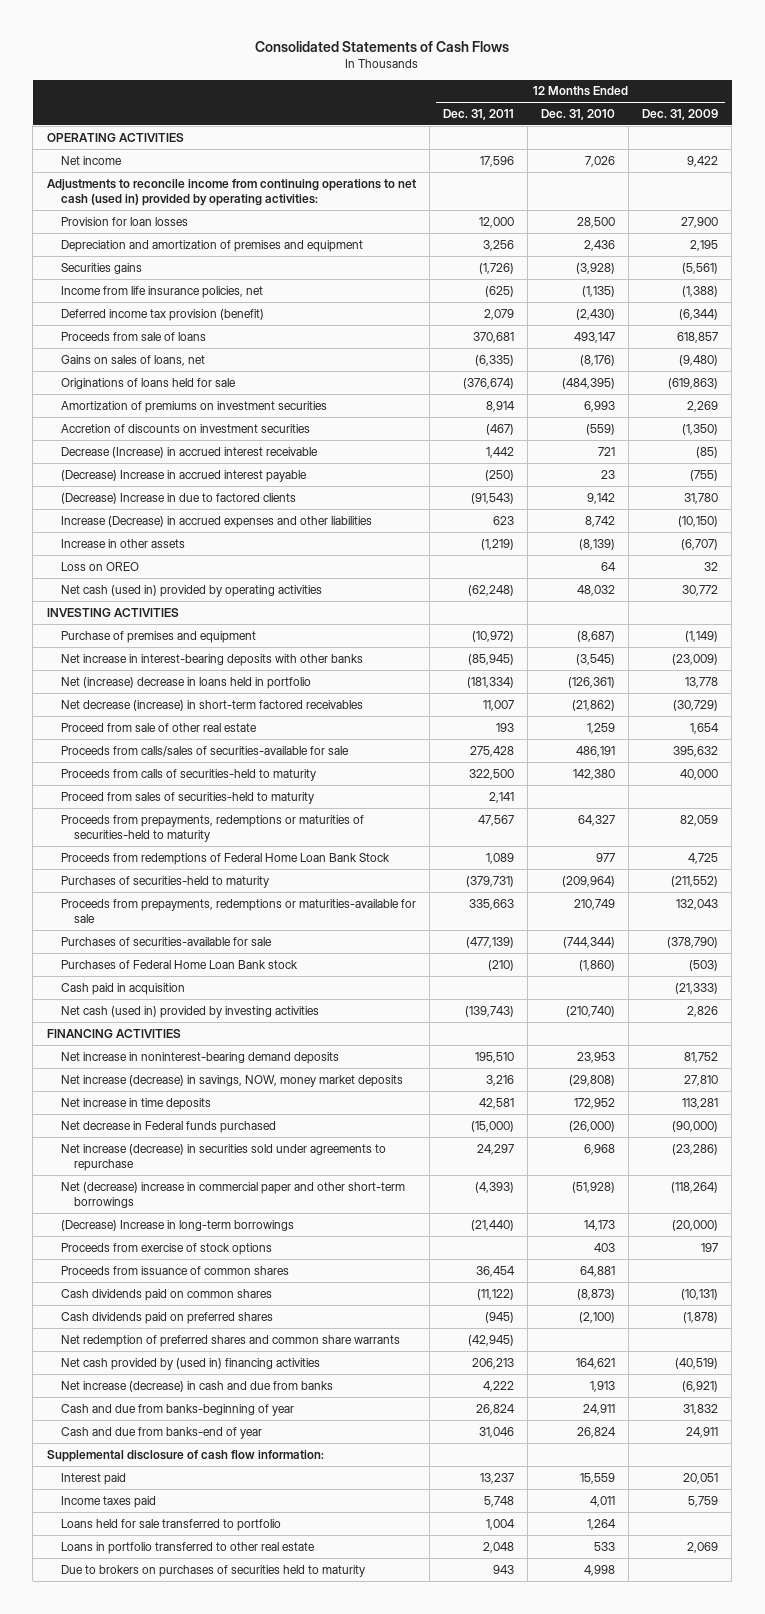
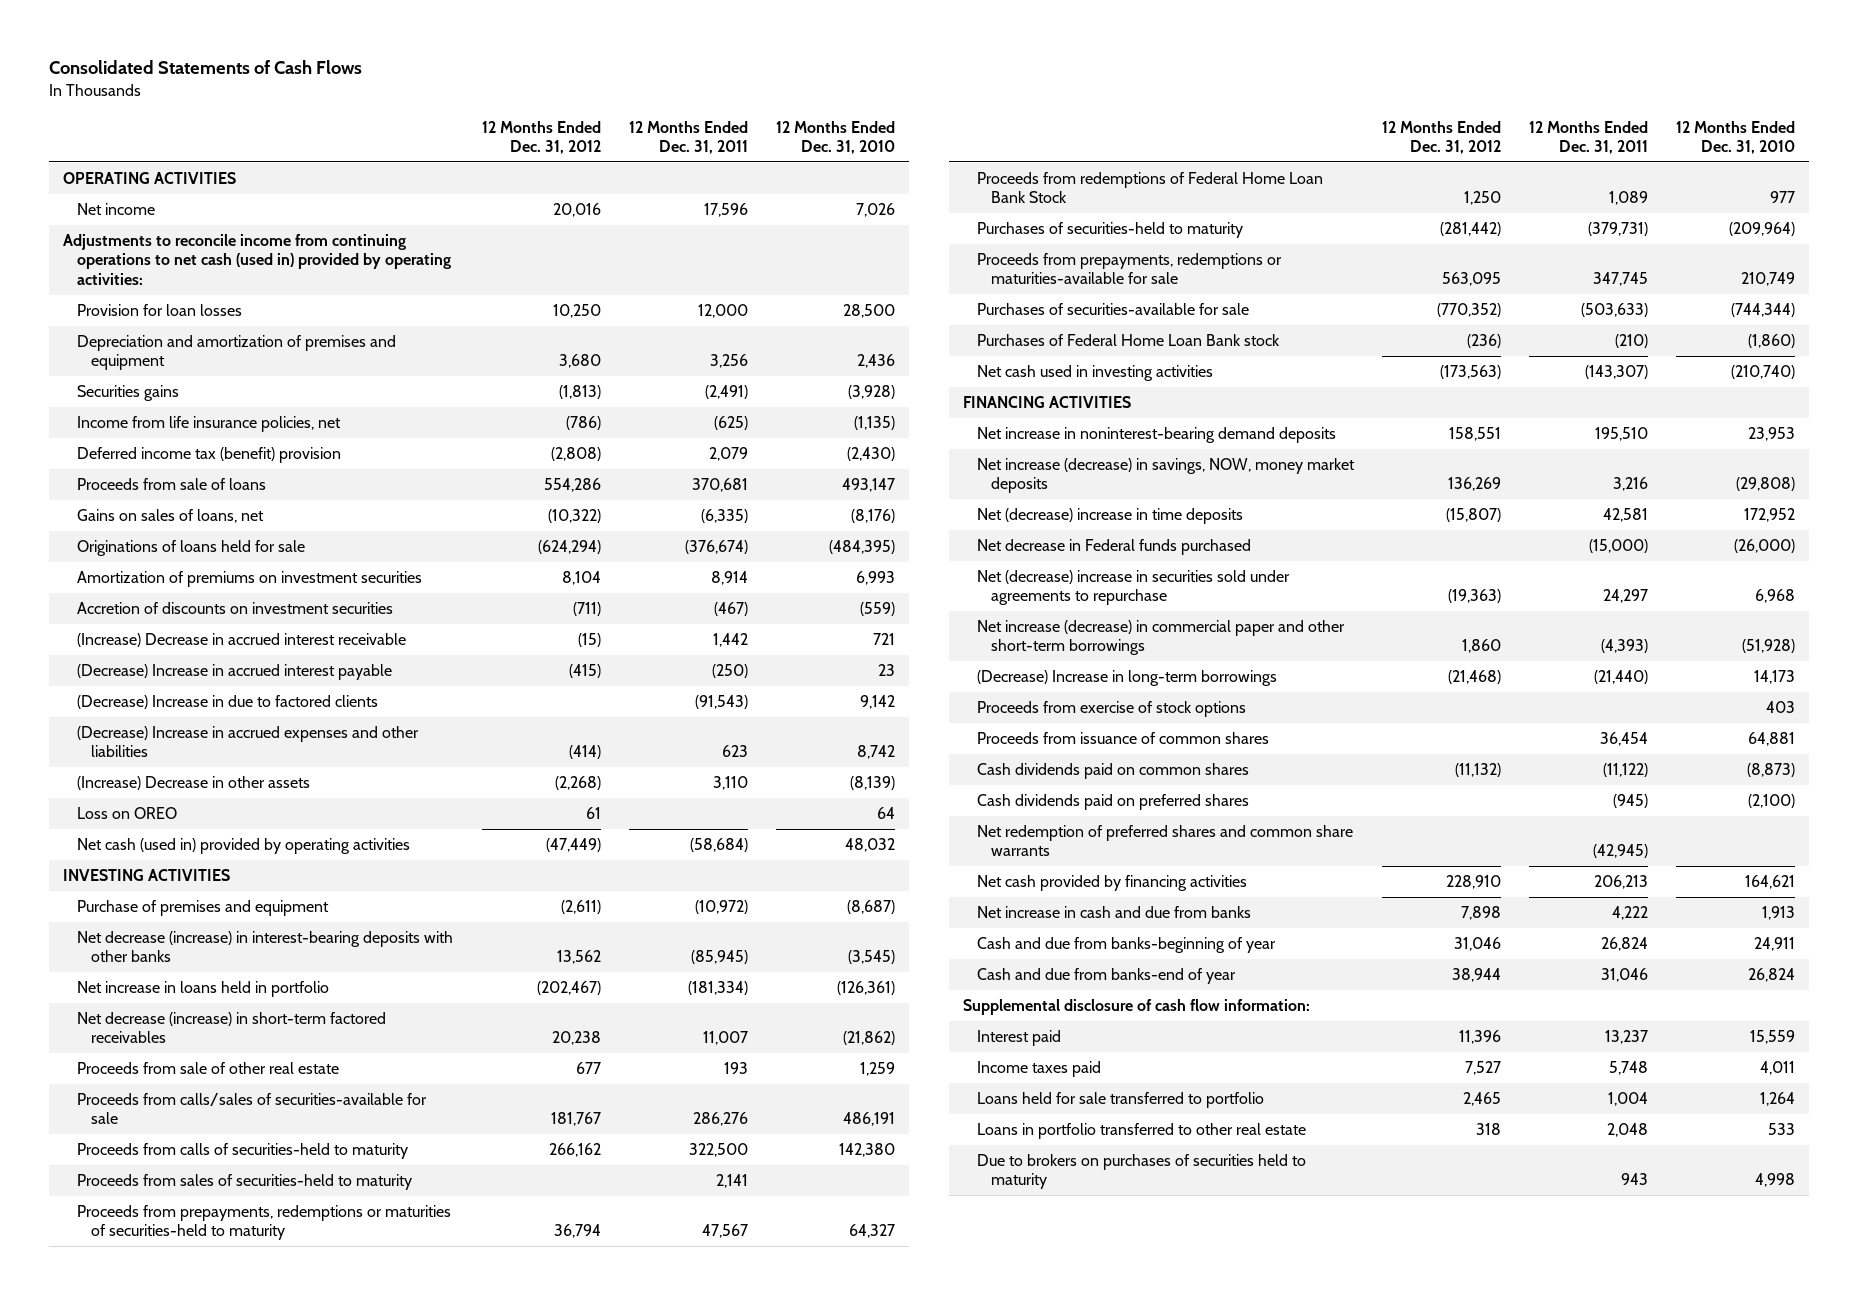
[642,108,719,120] Dec. 31, 2009 -> none
none -> [482,120,602,155] 12 Months Ended Dec. 31, 2012
[478,262,514,274] (1,726) -> [705,384,749,399] (2,491)
[60,308,264,321] Deferred income tax provision (benefit) -> [77,446,342,463] Deferred income tax (benefit) provision
[60,446,318,458] Decrease (Increase) in accrued interest receivable -> [77,632,407,647] (Increase) Decrease in accrued interest receivable
[60,515,372,528] Increase (Decrease) in accrued expenses and other liabilities -> [77,725,420,758] (Decrease) Increase in accrued expenses and other liabilities
[60,538,185,548] Increase in other assets -> [77,775,311,790] (Increase) Decrease in other assets
[480,538,514,550] (1,219) -> [713,775,749,790] 3,110
[467,584,514,596] (62,248) -> [690,837,749,852] (58,684)
[60,653,363,666] Net increase in interest-bearing deposits with other banks -> [77,930,454,963] Net decrease (increase) in interest-bearing deposits with other banks
[60,676,311,689] Net (increase) decrease in loans held in portfolio -> [77,980,330,997] Net increase in loans held in portfolio
[60,722,257,732] Proceed from sale of other real estate -> [77,1061,340,1074] Proceeds from sale of other real estate
[469,745,514,757] 275,428 -> [693,1112,749,1127] 286,276
[60,791,314,804] Proceed from sales of securities-held to maturity -> [77,1173,413,1190] Proceeds from sales of securities-held to maturity
[468,898,514,910] 335,663 -> [1593,272,1649,287] 347,745
[465,936,514,948] (477,139) -> [1581,302,1649,317] (503,633)
[60,982,185,995] Cash paid in acquisition -> none
[60,1005,319,1018] Net cash (used in) provided by investing activities -> [977,364,1214,381] Net cash used in investing activities
[464,1005,514,1017] (139,743) -> [1585,364,1649,379] (143,307)
[60,1097,211,1110] Net increase in time deposits -> [977,507,1244,524] Net (decrease) increase in time deposits
[60,1143,386,1172] Net increase (decrease) in securities sold under agreements to repurchase -> [977,569,1291,606] Net (decrease) increase in securities sold under agreements to repurchase
[60,1181,405,1209] Net (decrease) increase in commercial paper and other short-term borrowings -> [977,619,1346,656] Net increase (decrease) in commercial paper and other short-term borrowings
[60,1357,320,1370] Net cash provided by (used in) financing activities -> [977,874,1248,891] Net cash provided by financing activities
[60,1380,333,1392] Net increase (decrease) in cash and due from banks -> [977,905,1252,918] Net increase in cash and due from banks

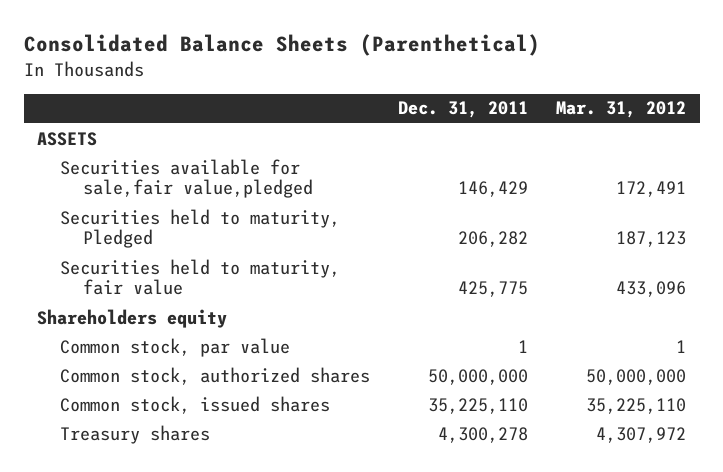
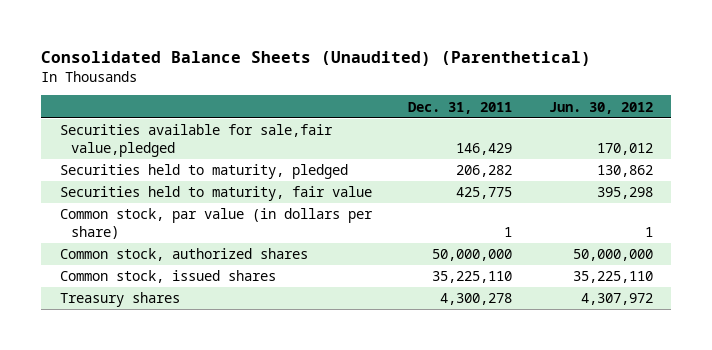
[23,34,540,57] Consolidated Balance Sheets (Parenthetical) -> [41,50,592,66] Consolidated Balance Sheets (Unaudited) (Parenthetical)
[555,101,686,119] Mar. 31, 2012 -> none
none -> [548,101,653,114] Jun. 30, 2012
[37,131,98,146] ASSETS -> none
[60,208,341,249] Securities held to maturity, Pledged -> [59,164,348,180] Securities held to maturity, pledged
[37,308,228,328] Shareholders equity -> none
[60,337,291,357] Common stock, par value -> [59,208,373,239] Common stock, par value (in dollars per share)

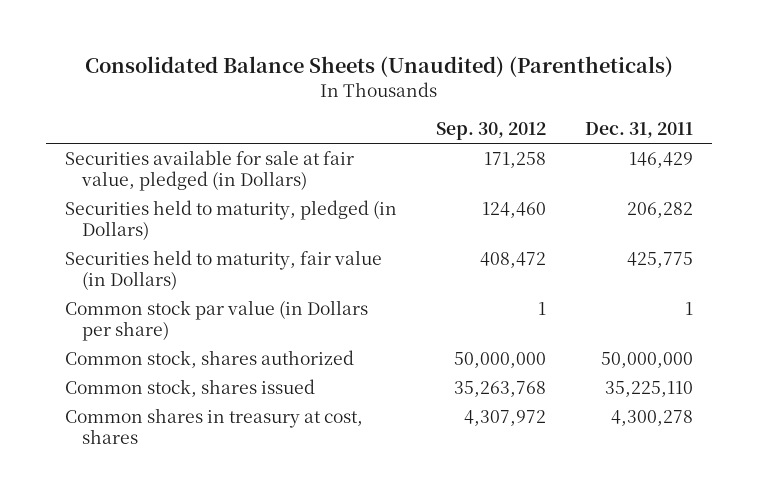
[41,50,592,66] Consolidated Balance Sheets (Unaudited) (Parenthetical) -> [85,56,674,78] Consolidated Balance Sheets (Unaudited) (Parentheticals)
[548,101,653,114] Jun. 30, 2012 -> none
none -> [436,122,547,141] Sep. 30, 2012
[59,124,333,157] Securities available for sale,fair value,pledged -> [65,149,355,192] Securities available for sale at fair value, pledged (in Dollars)
[59,164,348,180] Securities held to maturity, pledged -> [65,199,398,241] Securities held to maturity, pledged (in Dollars)
[59,186,372,202] Securities held to maturity, fair value -> [65,249,383,291] Securities held to maturity, fair value (in Dollars)
[59,208,373,239] Common stock, par value (in dollars per share) -> [65,299,369,342] Common stock par value (in Dollars per share)
[59,248,308,262] Common stock, authorized shares -> [65,349,355,368] Common stock, shares authorized
[59,270,276,284] Common stock, issued shares -> [65,378,316,397] Common stock, shares issued
[59,292,180,308] Treasury shares -> [65,407,364,445] Common shares in treasury at cost, shares

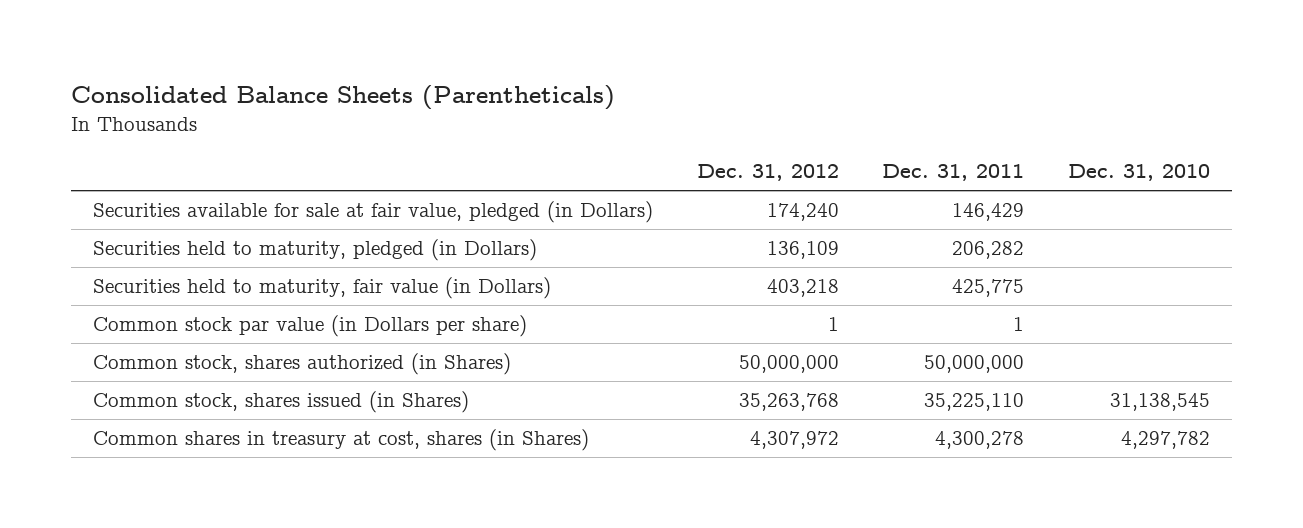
[85,56,674,78] Consolidated Balance Sheets (Unaudited) (Parentheticals) -> [71,85,616,111] Consolidated Balance Sheets (Parentheticals)
[436,122,547,141] Sep. 30, 2012 -> none
none -> [696,164,839,182] Dec. 31, 2012
none -> [1067,164,1210,182] Dec. 31, 2010
[65,349,355,368] Common stock, shares authorized -> [92,353,511,376] Common stock, shares authorized (in Shares)
[65,378,316,397] Common stock, shares issued -> [92,391,469,414] Common stock, shares issued (in Shares)
[65,407,364,445] Common shares in treasury at cost, shares -> [92,429,589,452] Common shares in treasury at cost, shares (in Shares)

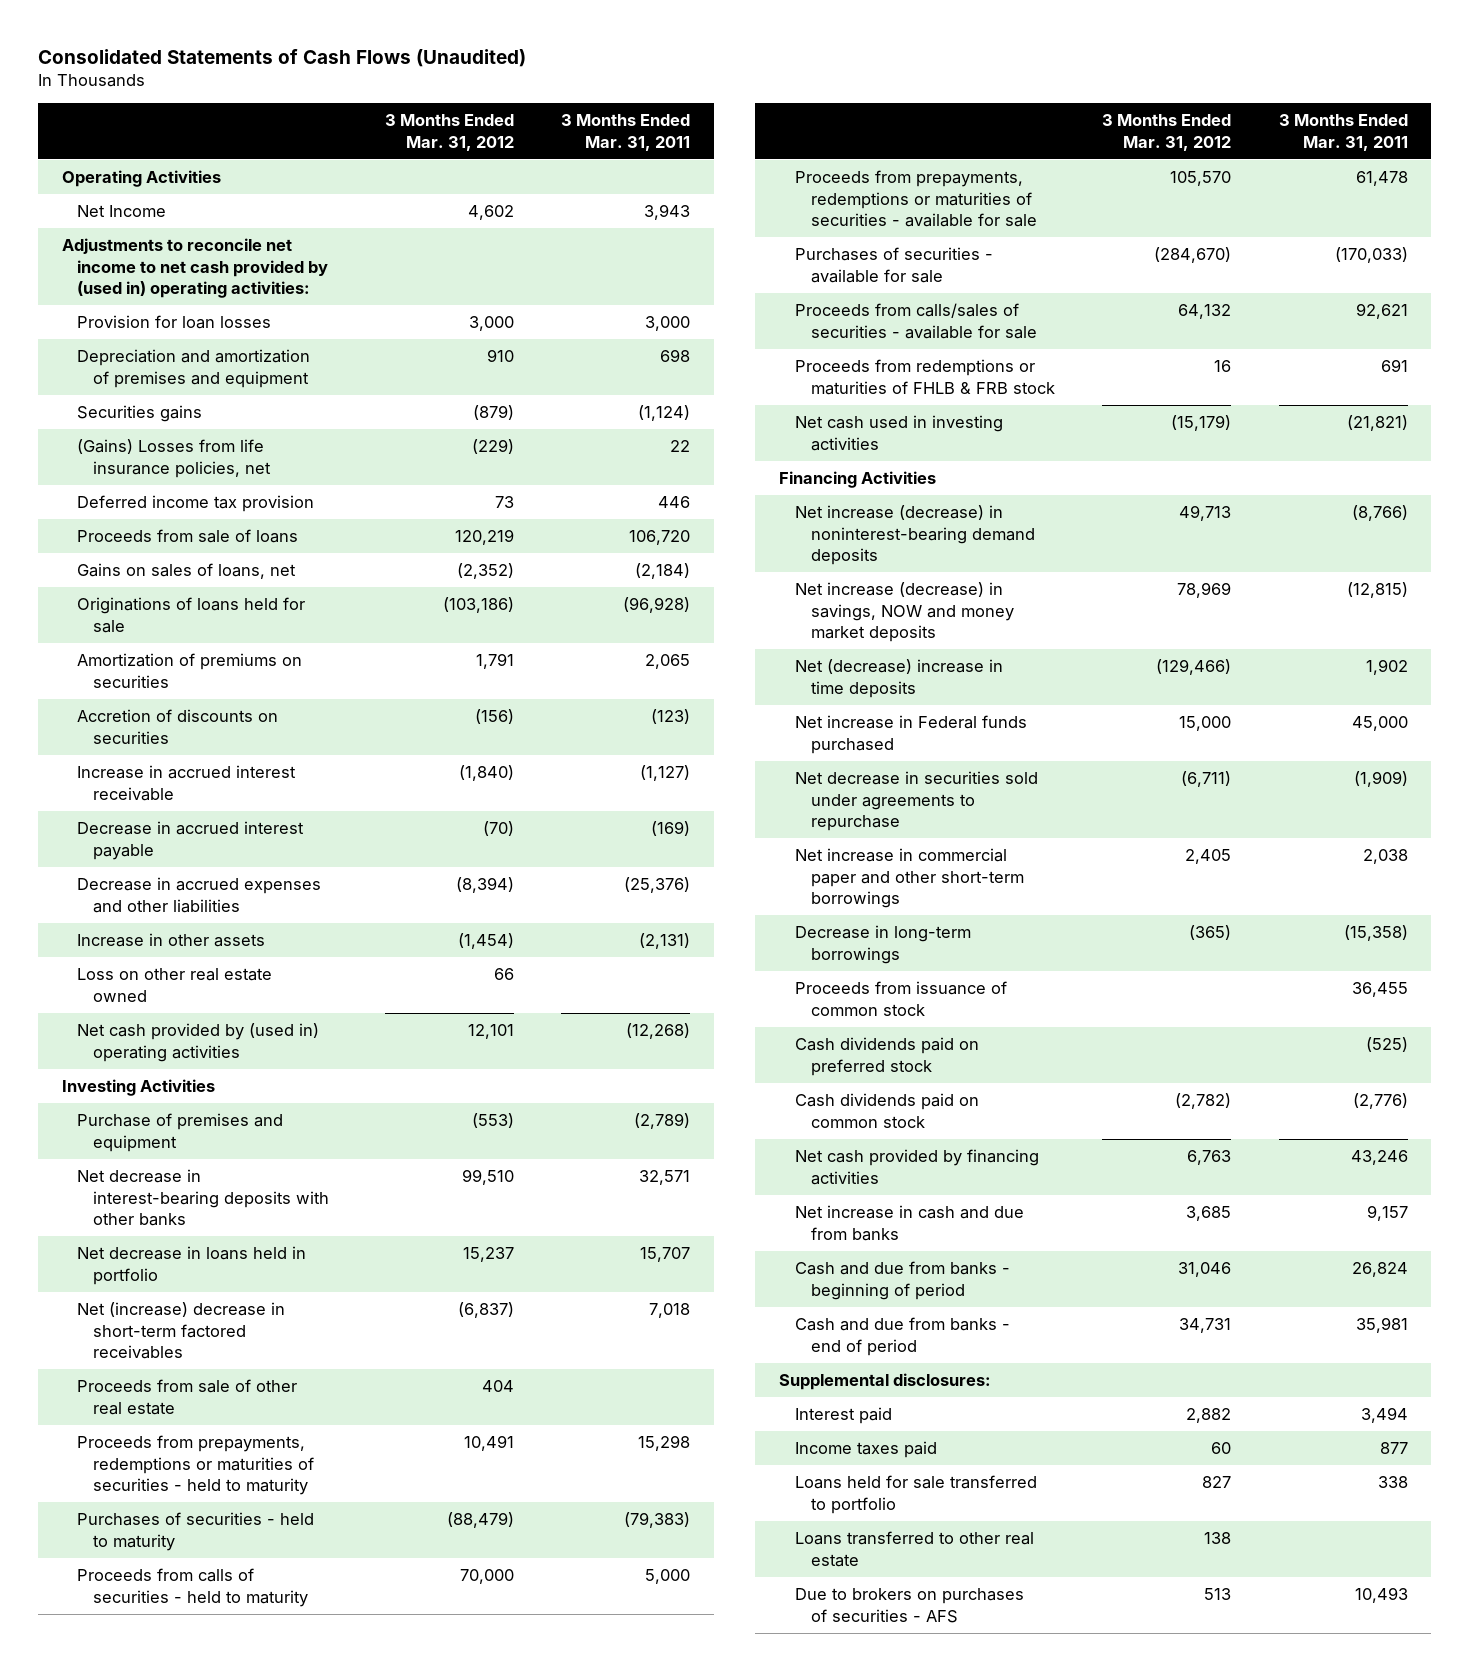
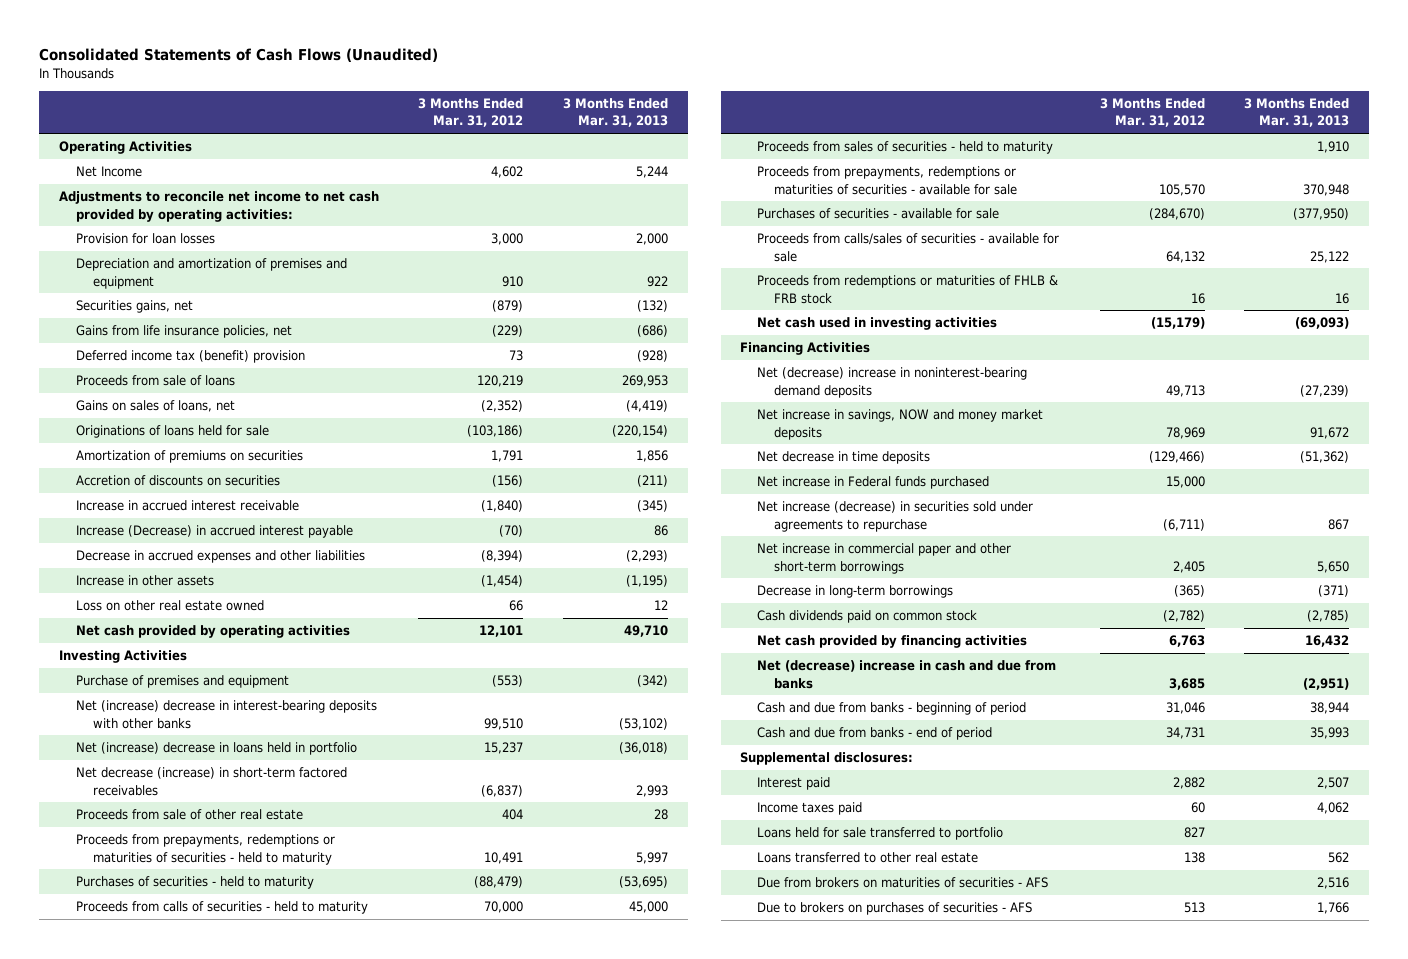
[560,114,690,151] 3 Months Ended Mar. 31, 2011 -> none
none -> [562,98,668,128] 3 Months Ended Mar. 31, 2013
[61,238,329,298] Adjustments to reconcile net income to net cash provided by (used in) operating activities: -> [59,191,380,222] Adjustments to reconcile net income to net cash provided by operating activities:
[77,405,203,423] Securities gains -> [75,300,193,314] Securities gains, net
[77,439,272,478] (Gains) Losses from life insurance policies, net -> [75,325,292,339] Gains from life insurance policies, net
[77,495,315,513] Deferred income tax provision -> [75,350,305,364] Deferred income tax (benefit) provision
[77,821,305,860] Decrease in accrued interest payable -> [75,525,353,539] Increase (Decrease) in accrued interest payable
[77,1023,320,1062] Net cash provided by (used in) operating activities -> [75,625,350,639] Net cash provided by operating activities
[77,1169,330,1226] Net decrease in interest-bearing deposits with other banks -> [75,700,377,729] Net (increase) decrease in interest-bearing deposits with other banks
[77,1246,307,1285] Net decrease in loans held in portfolio -> [75,742,357,756] Net (increase) decrease in loans held in portfolio
[77,1302,286,1359] Net (increase) decrease in short-term factored receivables -> [75,767,347,796] Net decrease (increase) in short-term factored receivables
none -> [757,141,1054,155] Proceeds from sales of securities - held to maturity
[794,505,1035,565] Net increase (decrease) in noninterest-bearing demand deposits -> [757,367,1028,398] Net (decrease) increase in noninterest-bearing demand deposits
[794,582,1014,642] Net increase (decrease) in savings, NOW and money market deposits -> [757,409,1044,440] Net increase in savings, NOW and money market deposits
[794,659,1003,698] Net (decrease) increase in time deposits -> [757,451,931,465] Net decrease in time deposits
[794,771,1038,831] Net decrease in securities sold under agreements to repurchase -> [757,501,1034,532] Net increase (decrease) in securities sold under agreements to repurchase
[794,981,1007,1016] Proceeds from issuance of common stock -> none
[794,1037,979,1076] Cash dividends paid on preferred stock -> none
[794,1205,1024,1241] Net increase in cash and due from banks -> [757,660,1057,689] Net (decrease) increase in cash and due from banks
none -> [757,877,1049,889] Due from brokers on maturities of securities - AFS

